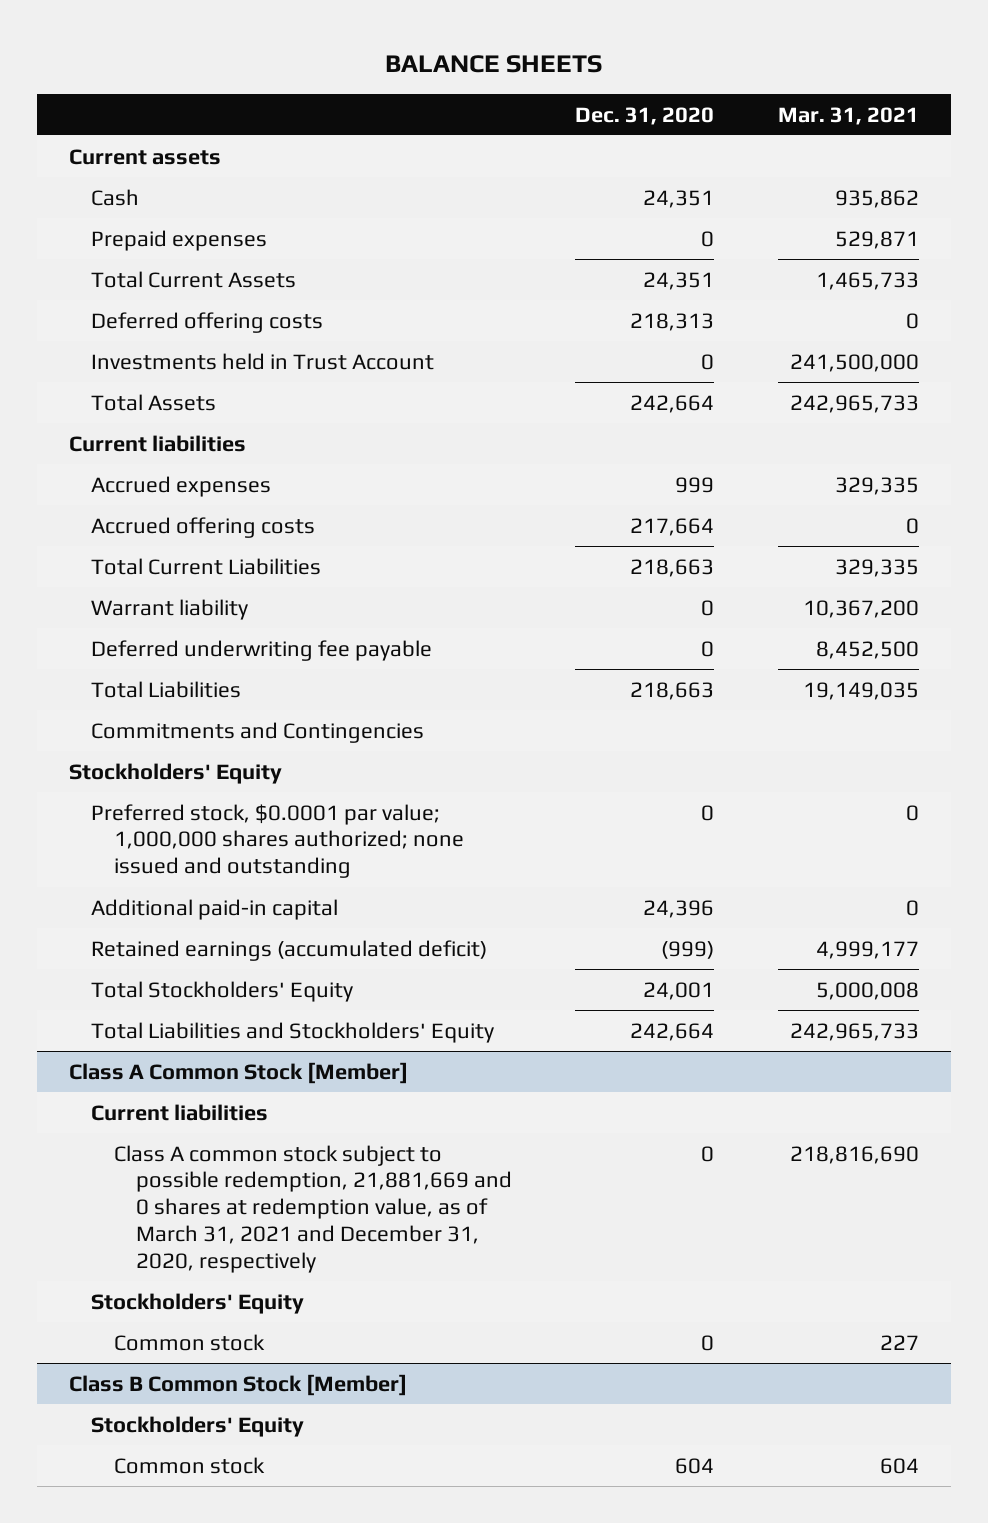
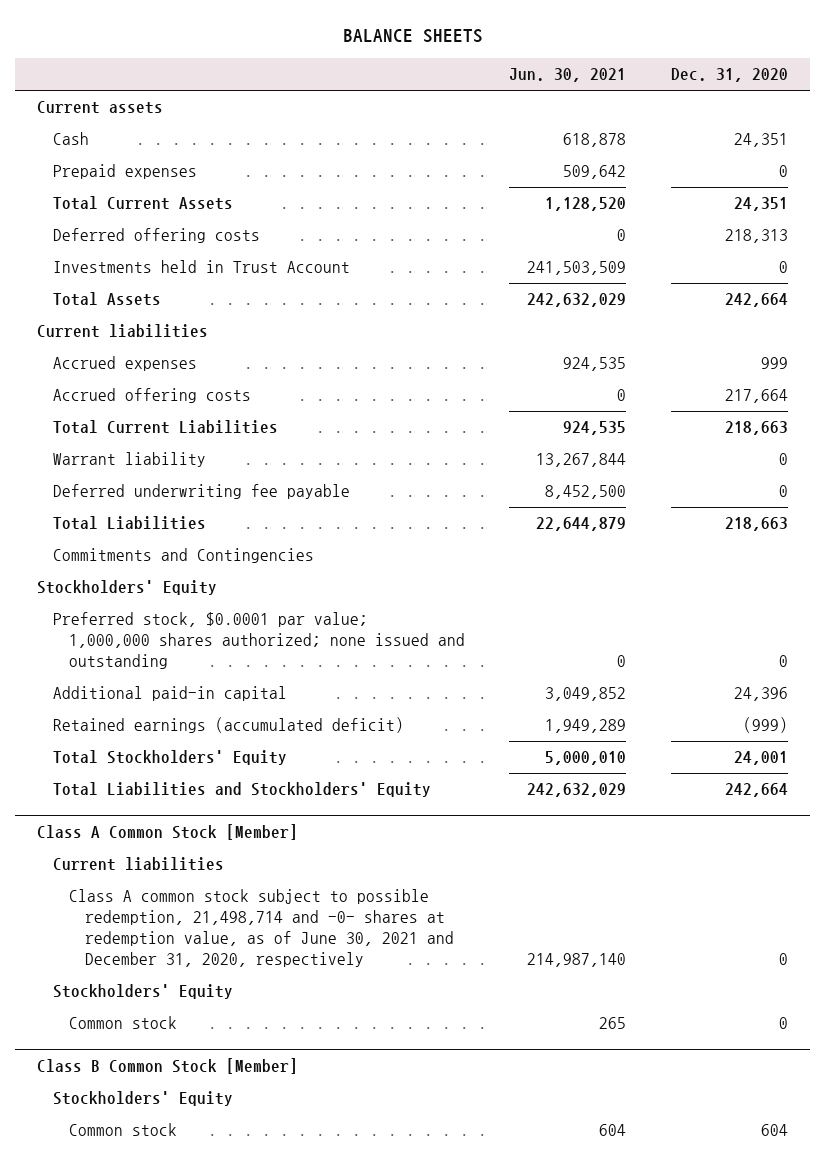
[777,106,919,125] Mar. 31, 2021 -> none
none -> [509,68,627,83] Jun. 30, 2021
[113,1144,512,1273] Class A common stock subject to possible redemption, 21,881,669 and 0 shares at redemption value, as of March 31, 2021 and December 31, 2020, respectively -> [69,889,455,967] Class A common stock subject to possible redemption, 21,498,714 and -0- shares at redemption value, as of June 30, 2021 and December 31, 2020, respectively

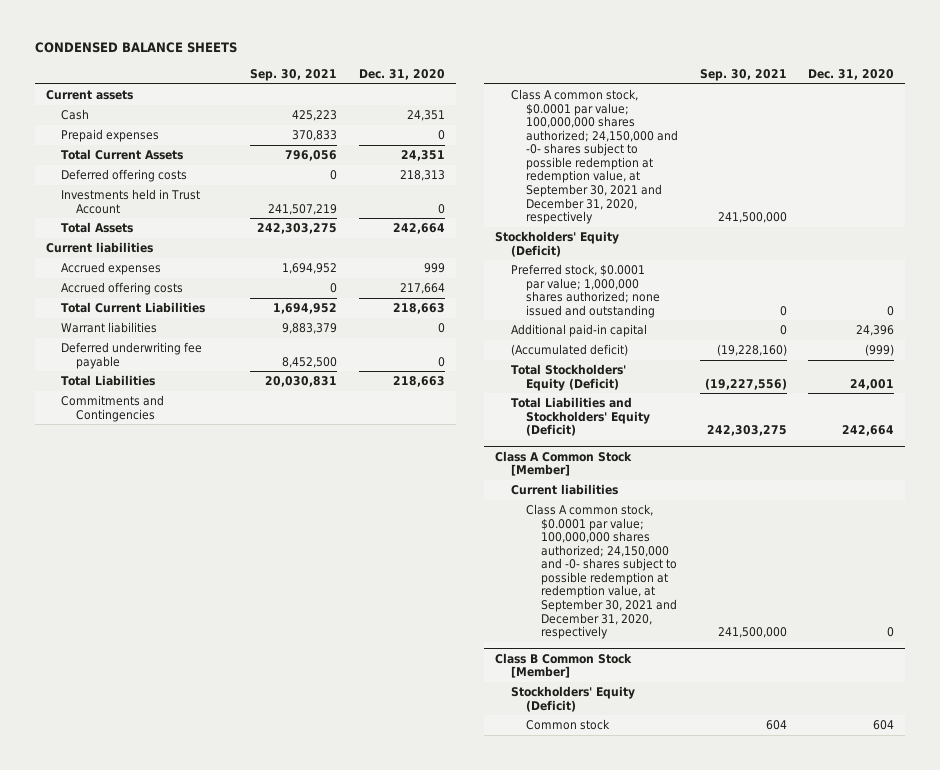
[342,29,483,44] BALANCE SHEETS -> [34,42,237,54] CONDENSED BALANCE SHEETS
[509,68,627,83] Jun. 30, 2021 -> none
none -> [250,68,338,81] Sep. 30, 2021
[53,452,207,468] Warrant liability -> [60,322,157,334] Warrant liabilities
none -> [510,89,678,225] Class A common stock, $0.0001 par value; 100,000,000 shares authorized; 24,150,000 and -0- shares subject to possible redemption at redemption value, at September 30, 2021 and December 31, 2020, respectively
[37,580,218,596] Stockholders' Equity -> [495,231,620,257] Stockholders' Equity (Deficit)
[53,717,405,734] Retained earnings (accumulated deficit) -> [510,344,628,357] (Accumulated deficit)
[53,750,288,766] Total Stockholders' Equity -> [510,364,626,391] Total Stockholders' Equity (Deficit)
[53,782,432,798] Total Liabilities and Stockholders' Equity -> [510,397,650,437] Total Liabilities and Stockholders' Equity (Deficit)
[53,984,234,1000] Stockholders' Equity -> none
[69,1016,178,1030] Common stock -> none
[69,889,455,967] Class A common stock subject to possible redemption, 21,498,714 and -0- shares at redemption value, as of June 30, 2021 and December 31, 2020, respectively -> [525,504,678,640] Class A common stock, $0.0001 par value; 100,000,000 shares authorized; 24,150,000 and -0- shares subject to possible redemption at redemption value, at September 30, 2021 and December 31, 2020, respectively
[53,1091,234,1107] Stockholders' Equity -> [510,686,635,712] Stockholders' Equity (Deficit)

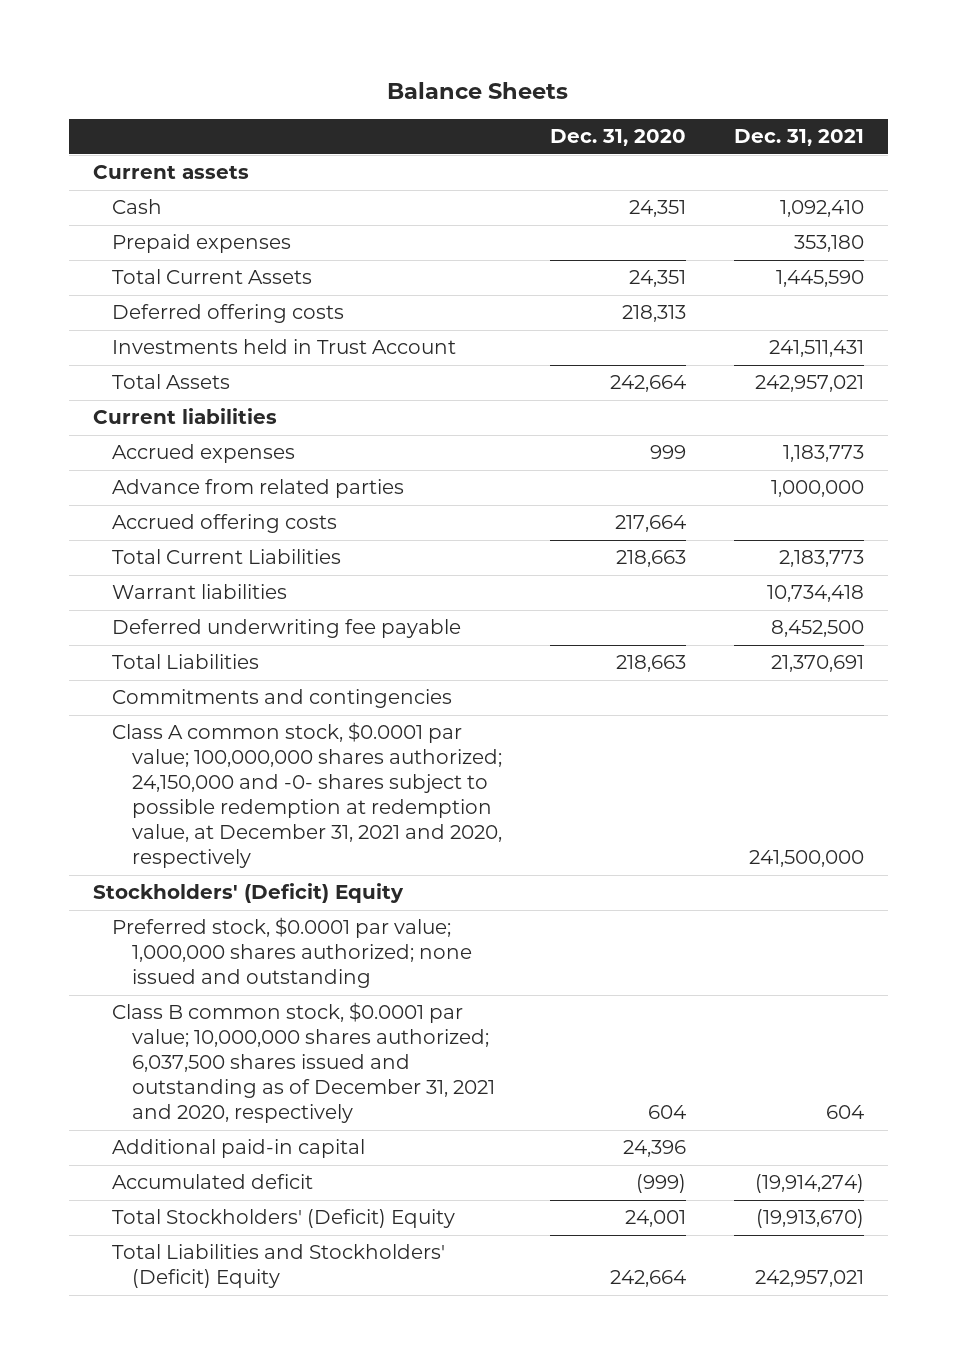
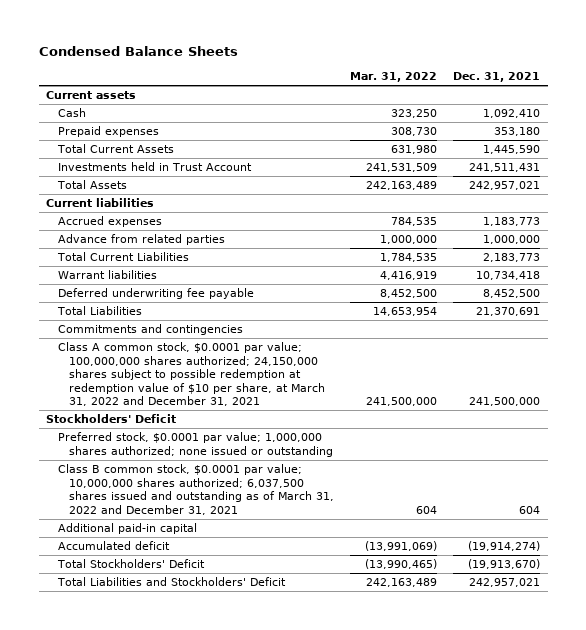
[387,82,569,100] Balance Sheets -> [38,45,238,56] Condensed Balance Sheets
[549,129,686,147] Dec. 31, 2020 -> none
none -> [350,71,438,82] Mar. 31, 2022
[112,304,345,324] Deferred offering costs -> none
[112,514,338,534] Accrued offering costs -> none
[112,722,502,869] Class A common stock, $0.0001 par value; 100,000,000 shares authorized; 24,150,000 and -0- shares subject to possible redemption at redemption value, at December 31, 2021 and 2020, respectively -> [57,342,326,407] Class A common stock, $0.0001 par value; 100,000,000 shares authorized; 24,150,000 shares subject to possible redemption at redemption value of $10 per share, at March 31, 2022 and December 31, 2021
[92,883,404,904] Stockholders' (Deficit) Equity -> [46,414,177,424] Stockholders' Deficit
[112,917,472,989] Preferred stock, $0.0001 par value; 1,000,000 shares authorized; none issued and outstanding -> [57,432,334,457] Preferred stock, $0.0001 par value; 1,000,000 shares authorized; none issued or outstanding
[112,1002,495,1124] Class B common stock, $0.0001 par value; 10,000,000 shares authorized; 6,037,500 shares issued and outstanding as of December 31, 2021 and 2020, respectively -> [57,464,335,515] Class B common stock, $0.0001 par value; 10,000,000 shares authorized; 6,037,500 shares issued and outstanding as of March 31, 2022 and December 31, 2021
[112,1209,456,1229] Total Stockholders' (Deficit) Equity -> [56,559,205,569] Total Stockholders' Deficit
[112,1244,446,1289] Total Liabilities and Stockholders' (Deficit) Equity -> [56,577,286,587] Total Liabilities and Stockholders' Deficit

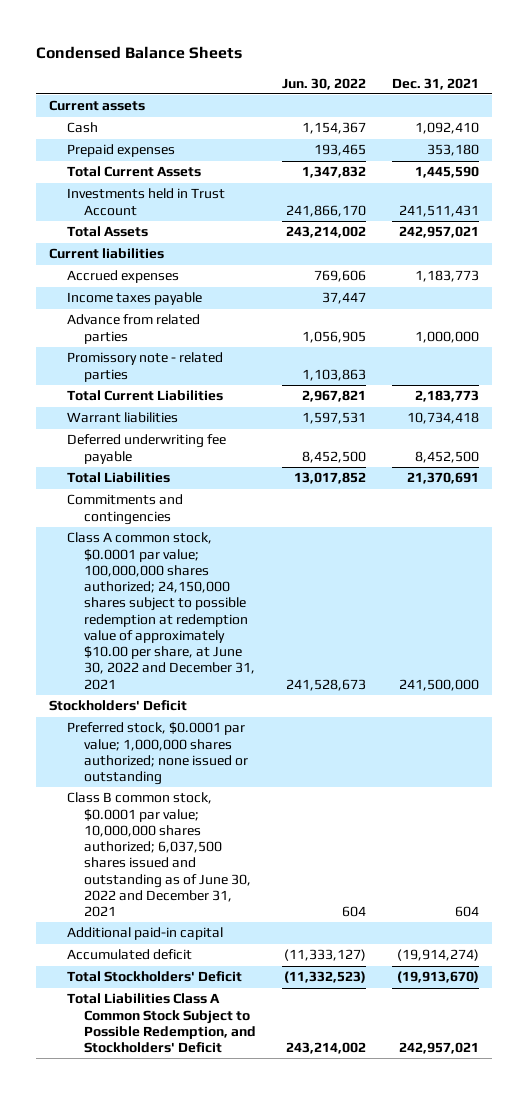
[350,71,438,82] Mar. 31, 2022 -> none
none -> [282,77,367,90] Jun. 30, 2022
none -> [66,292,202,306] Income taxes payable
none -> [66,352,223,382] Promissory note - related parties
[57,342,326,407] Class A common stock, $0.0001 par value; 100,000,000 shares authorized; 24,150,000 shares subject to possible redemption at redemption value of $10 per share, at March 31, 2022 and December 31, 2021 -> [66,532,256,690] Class A common stock, $0.0001 par value; 100,000,000 shares authorized; 24,150,000 shares subject to possible redemption at redemption value of approximately $10.00 per share, at June 30, 2022 and December 31, 2021
[57,464,335,515] Class B common stock, $0.0001 par value; 10,000,000 shares authorized; 6,037,500 shares issued and outstanding as of March 31, 2022 and December 31, 2021 -> [66,792,252,918] Class B common stock, $0.0001 par value; 10,000,000 shares authorized; 6,037,500 shares issued and outstanding as of June 30, 2022 and December 31, 2021
[56,577,286,587] Total Liabilities and Stockholders' Deficit -> [66,993,257,1054] Total Liabilities Class A Common Stock Subject to Possible Redemption, and Stockholders' Deficit

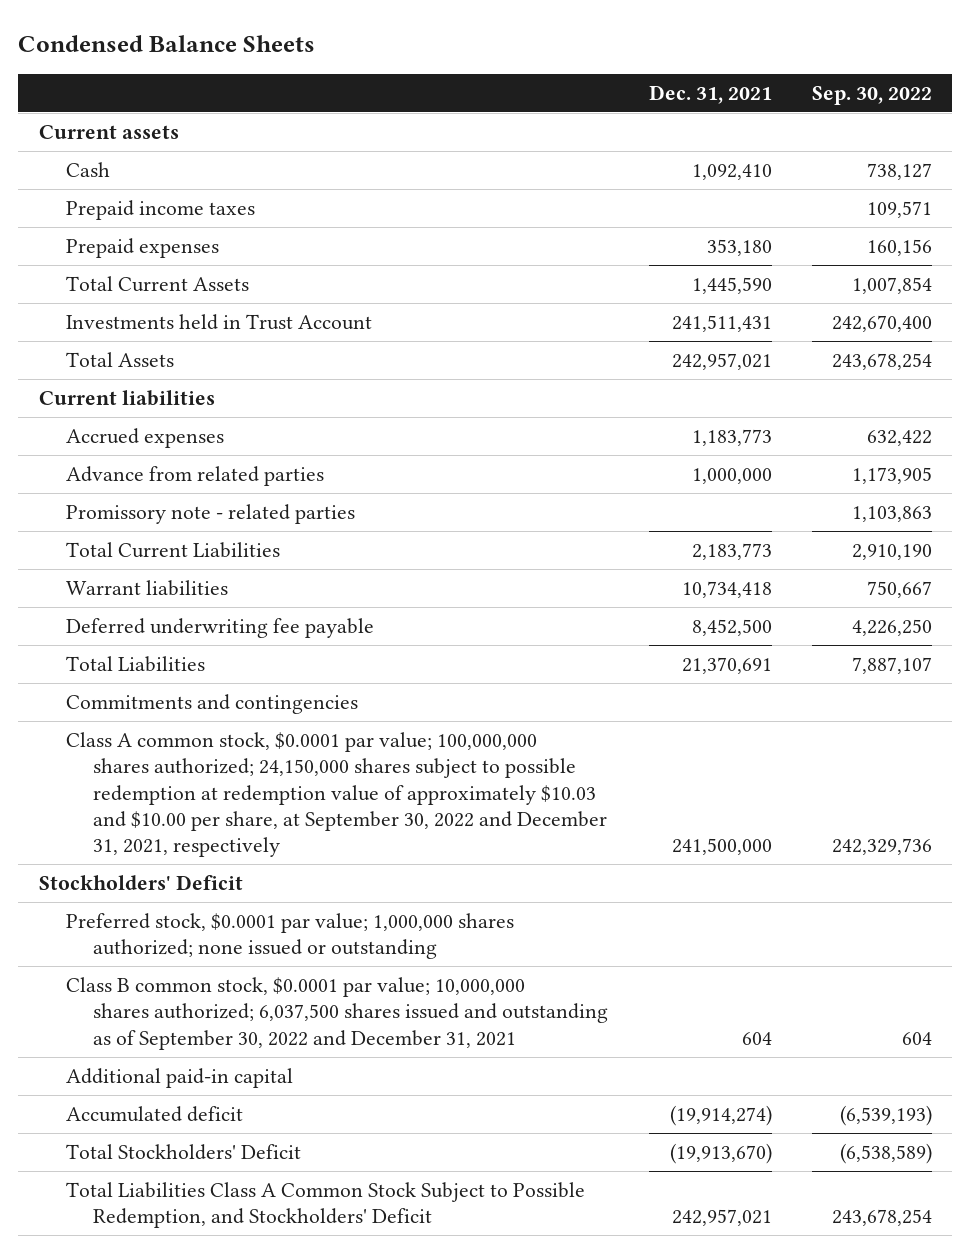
[282,77,367,90] Jun. 30, 2022 -> none
none -> [812,85,933,105] Sep. 30, 2022
none -> [65,200,255,221] Prepaid income taxes
[66,292,202,306] Income taxes payable -> none
[66,532,256,690] Class A common stock, $0.0001 par value; 100,000,000 shares authorized; 24,150,000 shares subject to possible redemption at redemption value of approximately $10.00 per share, at June 30, 2022 and December 31, 2021 -> [65,732,608,858] Class A common stock, $0.0001 par value; 100,000,000 shares authorized; 24,150,000 shares subject to possible redemption at redemption value of approximately $10.03 and $10.00 per share, at September 30, 2022 and December 31, 2021, respectively
[66,792,252,918] Class B common stock, $0.0001 par value; 10,000,000 shares authorized; 6,037,500 shares issued and outstanding as of June 30, 2022 and December 31, 2021 -> [65,977,609,1050] Class B common stock, $0.0001 par value; 10,000,000 shares authorized; 6,037,500 shares issued and outstanding as of September 30, 2022 and December 31, 2021

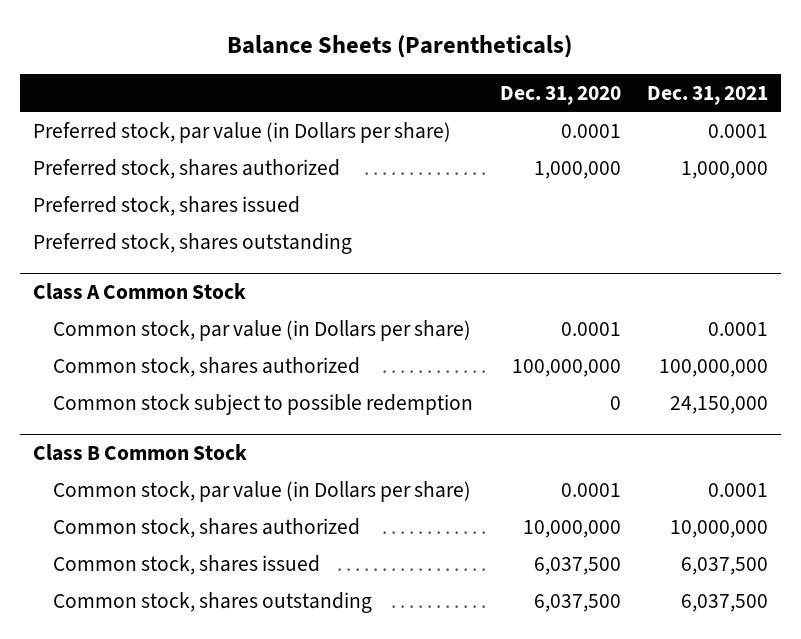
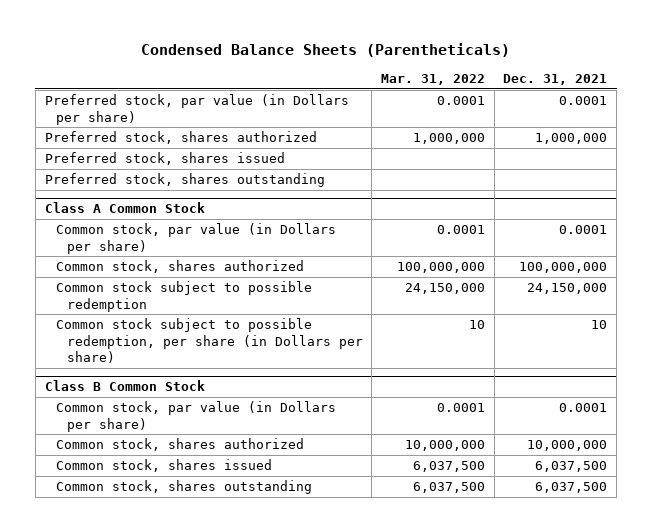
[227,34,573,58] Balance Sheets (Parentheticals) -> [141,43,511,58] Condensed Balance Sheets (Parentheticals)
[499,85,621,105] Dec. 31, 2020 -> none
none -> [381,74,486,86] Mar. 31, 2022
none -> [55,318,363,364] Common stock subject to possible redemption, per share (in Dollars per share)

